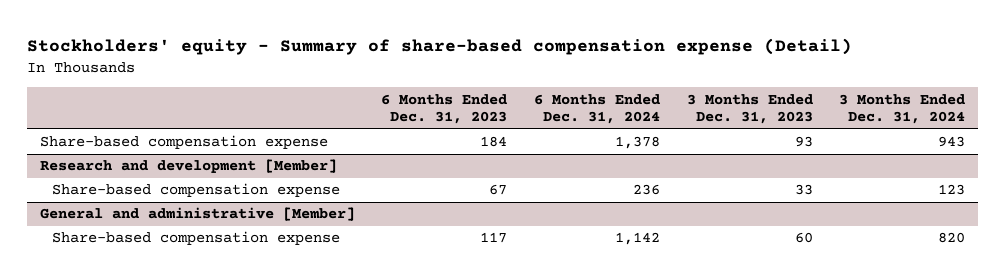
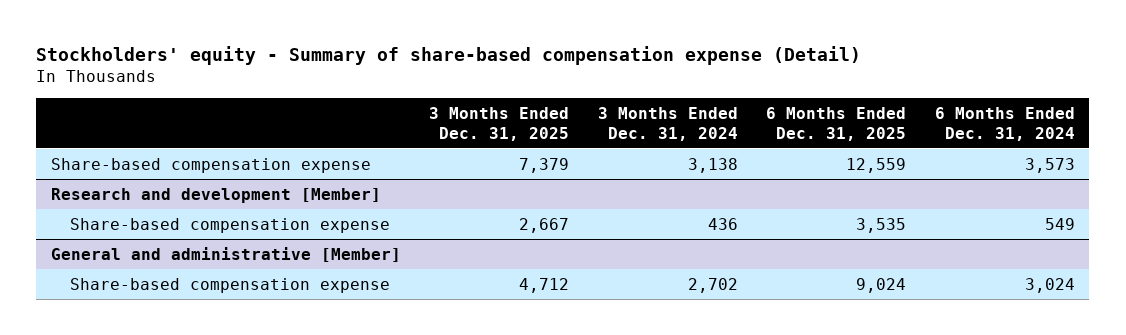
[381,93,508,125] 6 Months Ended Dec. 31, 2023 -> none
[686,93,813,125] 3 Months Ended Dec. 31, 2023 -> none
none -> [429,106,570,141] 3 Months Ended Dec. 31, 2025
none -> [766,106,907,141] 6 Months Ended Dec. 31, 2025
[615,136,661,150] 1,378 -> [1025,157,1076,173] 3,573
[938,136,966,148] 943 -> [687,157,738,173] 3,138
[633,184,661,196] 236 -> [1045,217,1076,230] 549
[938,184,966,196] 123 -> [707,217,738,230] 436
[615,232,661,246] 1,142 -> [1025,277,1076,293] 3,024
[938,232,966,244] 820 -> [687,277,738,293] 2,702

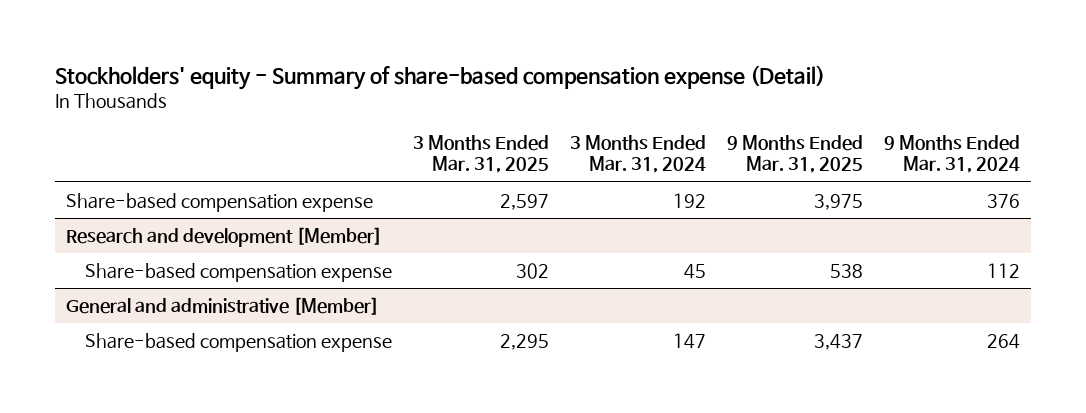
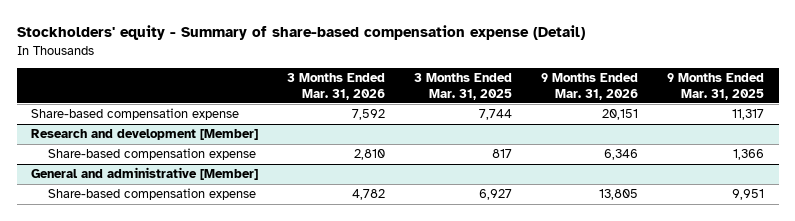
[570,134,707,174] 3 Months Ended Mar. 31, 2024 -> none
[884,134,1021,174] 9 Months Ended Mar. 31, 2024 -> none
none -> [287,73,386,100] 3 Months Ended Mar. 31, 2026
none -> [541,73,639,100] 9 Months Ended Mar. 31, 2026
[500,194,550,211] 2,597 -> [479,109,513,121] 7,744
[814,194,864,211] 3,975 -> [732,109,765,121] 11,317
[516,263,550,280] 302 -> [492,149,513,159] 817
[830,264,864,279] 538 -> [733,149,765,161] 1,366
[500,334,550,351] 2,295 -> [479,189,513,201] 6,927
[814,334,864,351] 3,437 -> [732,189,765,201] 9,951

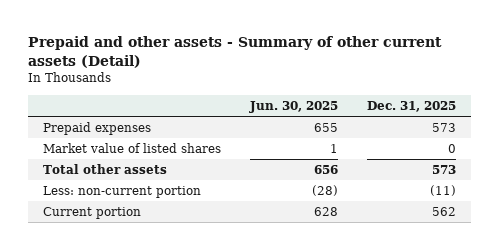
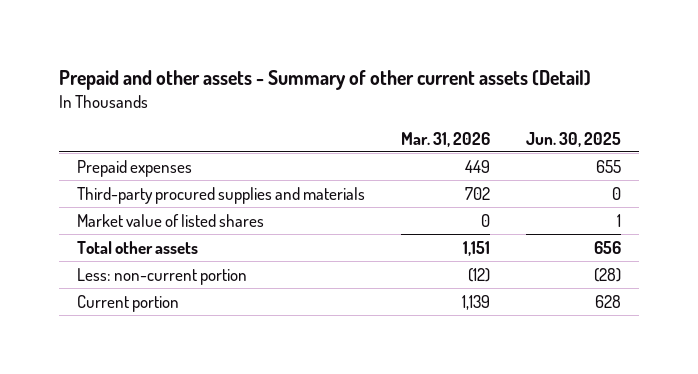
[367,100,457,112] Dec. 31, 2025 -> none
none -> [401,131,491,147] Mar. 31, 2026
none -> [76,186,365,204] Third-party procured supplies and materials

